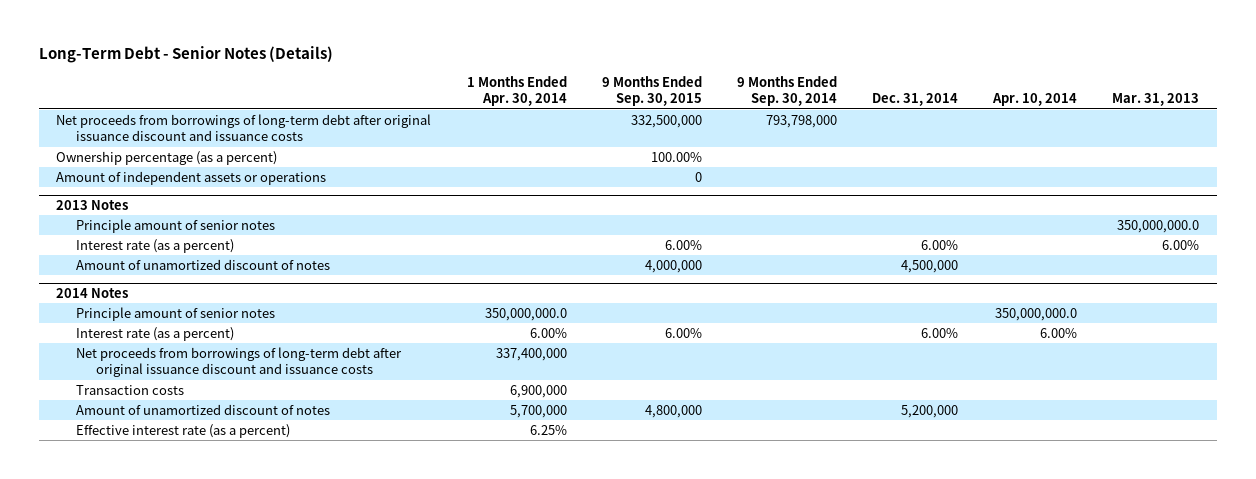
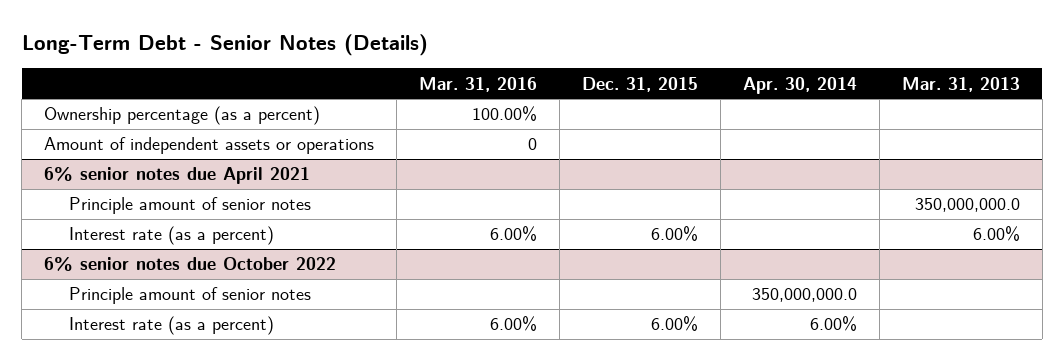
[466,75,567,107] 1 Months Ended Apr. 30, 2014 -> none
[601,75,702,107] 9 Months Ended Sep. 30, 2015 -> none
[736,75,837,107] 9 Months Ended Sep. 30, 2014 -> none
[871,93,958,107] Dec. 31, 2014 -> none
[992,93,1078,107] Apr. 10, 2014 -> none
none -> [419,76,538,92] Mar. 31, 2016
none -> [582,76,699,92] Dec. 31, 2015
none -> [743,76,858,94] Apr. 30, 2014
[56,113,432,142] Net proceeds from borrowings of long-term debt after original issuance discount and issuance costs -> none
[56,200,129,211] 2013 Notes -> [44,167,311,185] 6% senior notes due April 2021
[76,258,331,270] Amount of unamortized discount of notes -> none
[56,288,129,299] 2014 Notes -> [44,257,337,272] 6% senior notes due October 2022
[76,346,403,378] Net proceeds from borrowings of long-term debt after original issuance discount and issuance costs -> none
[76,384,185,395] Transaction costs -> none
[76,403,331,415] Amount of unamortized discount of notes -> none
[76,423,291,438] Effective interest rate (as a percent) -> none

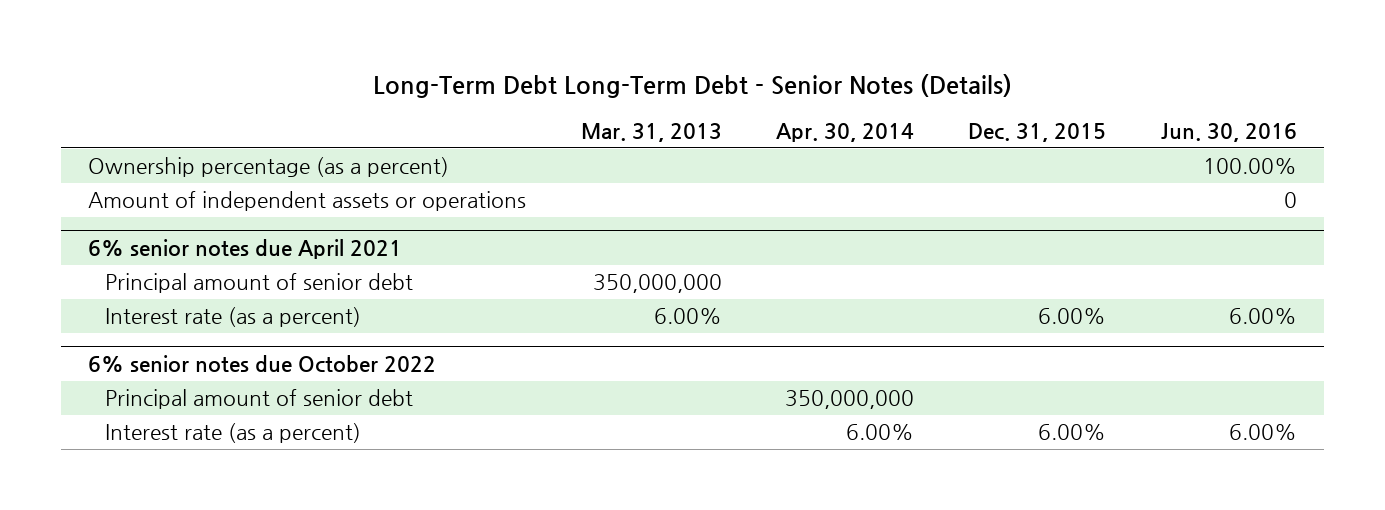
[21,34,428,57] Long-Term Debt - Senior Notes (Details) -> [373,73,1013,98] Long-Term Debt Long-Term Debt - Senior Notes (Details)
[419,76,538,92] Mar. 31, 2016 -> none
none -> [1160,122,1297,142] Jun. 30, 2016
[68,197,311,215] Principle amount of senior notes -> [105,273,414,294] Principal amount of senior debt
[915,198,1021,213] 350,000,000.0 -> [592,274,722,294] 350,000,000
[68,287,311,305] Principle amount of senior notes -> [105,389,414,410] Principal amount of senior debt
[752,288,858,303] 350,000,000.0 -> [784,390,914,410] 350,000,000

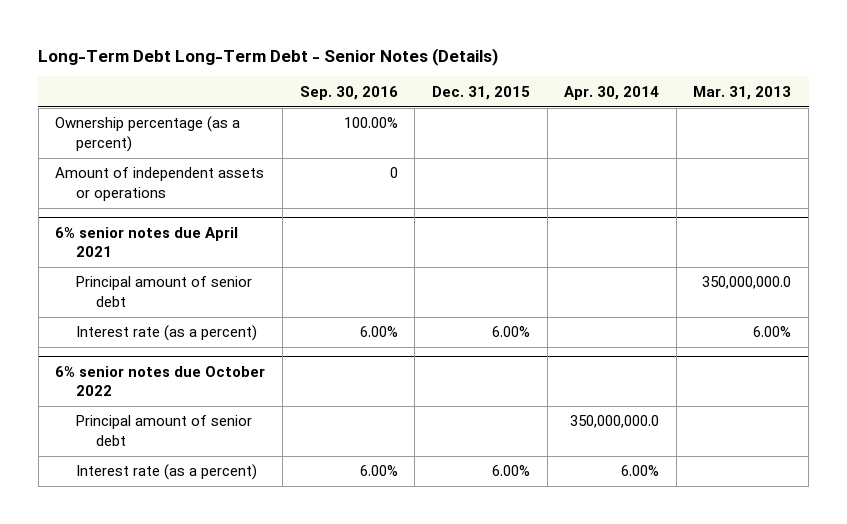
[1160,122,1297,142] Jun. 30, 2016 -> none
none -> [299,85,398,100] Sep. 30, 2016
[592,274,722,294] 350,000,000 -> [702,276,792,290] 350,000,000.0
[784,390,914,410] 350,000,000 -> [570,415,660,429] 350,000,000.0

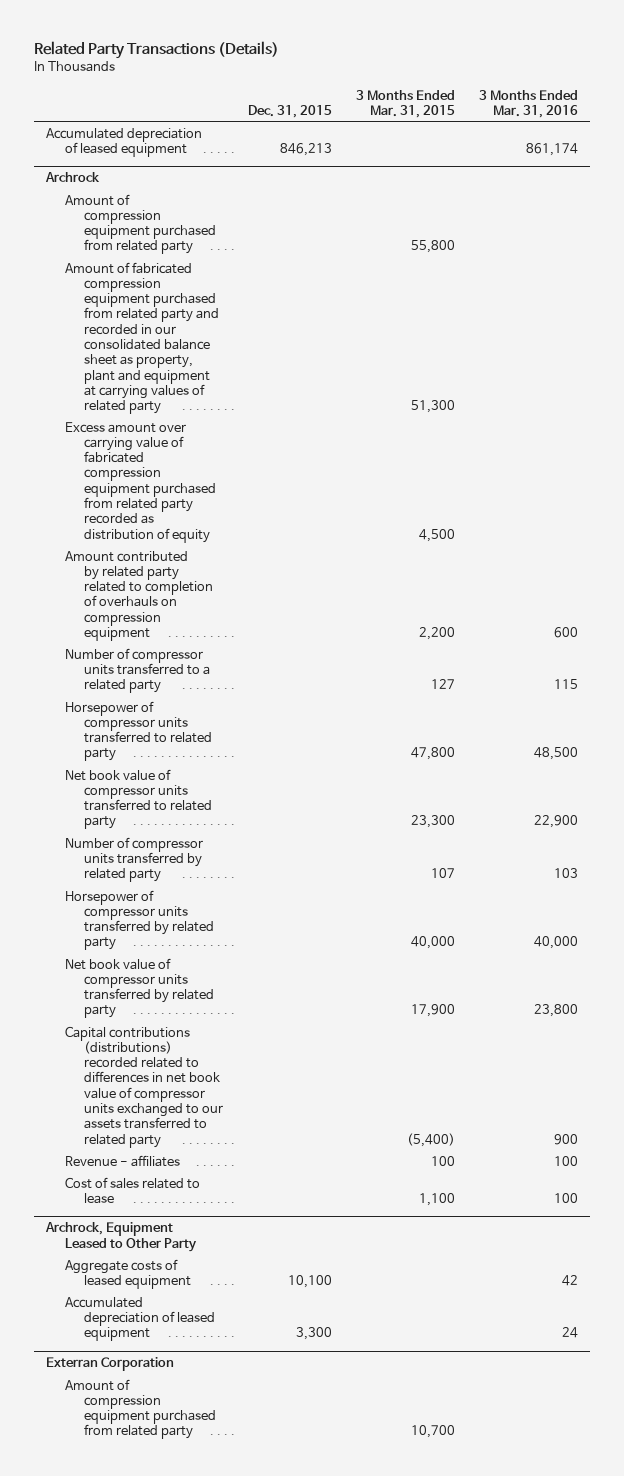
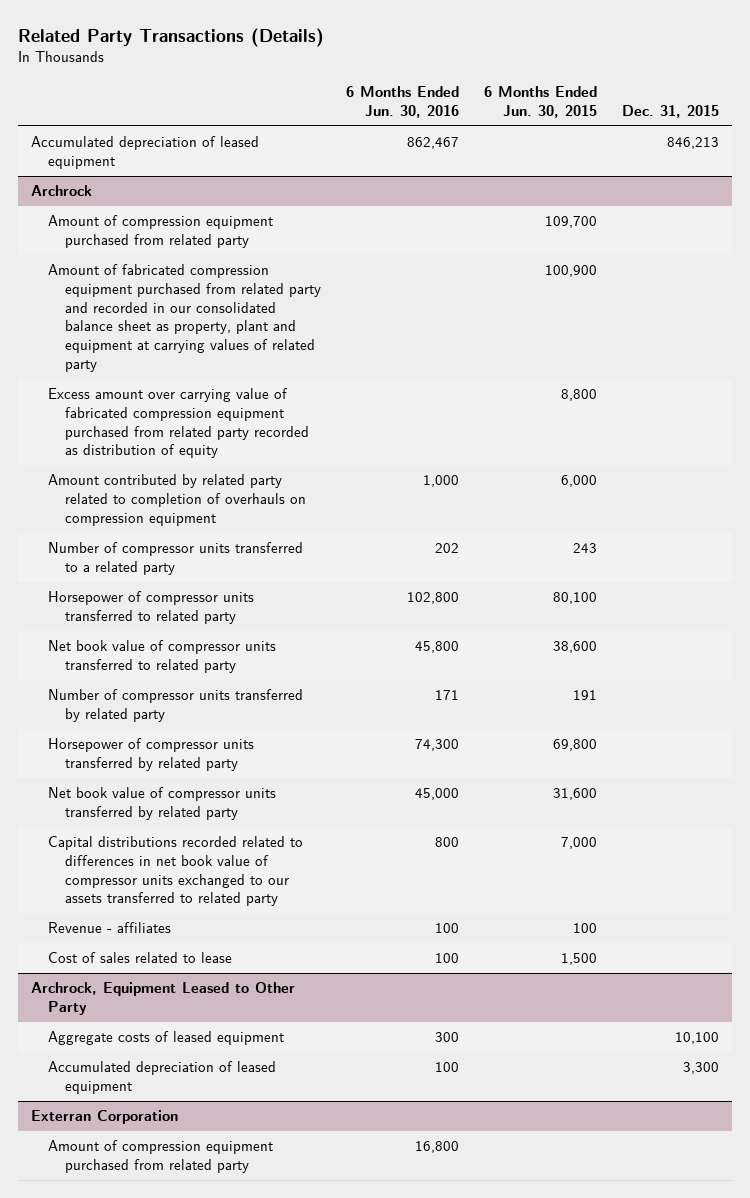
[355,89,455,118] 3 Months Ended Mar. 31, 2015 -> none
[478,89,578,118] 3 Months Ended Mar. 31, 2016 -> none
none -> [345,86,459,118] 6 Months Ended Jun. 30, 2016
none -> [484,86,598,118] 6 Months Ended Jun. 30, 2015
[65,1025,224,1148] Capital contributions (distributions) recorded related to differences in net book value of compressor units exchanged to our assets transferred to related party -> [47,836,303,907] Capital distributions recorded related to differences in net book value of compressor units exchanged to our assets transferred to related party

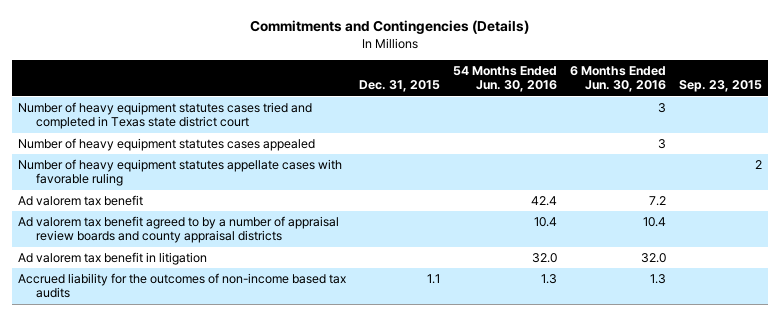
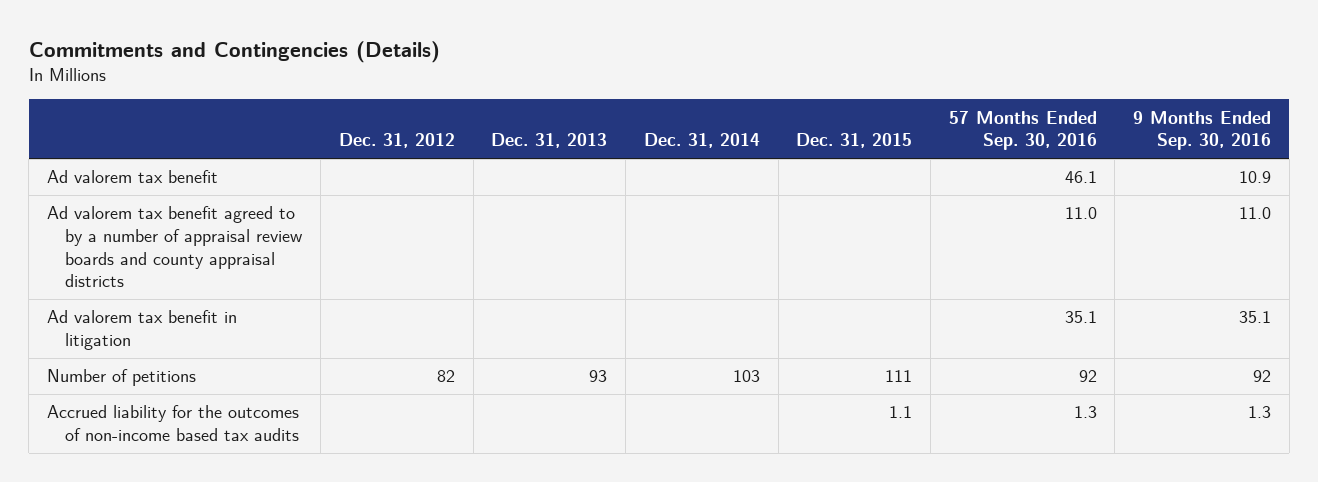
[453,65,558,93] 54 Months Ended Jun. 30, 2016 -> none
[570,65,667,93] 6 Months Ended Jun. 30, 2016 -> none
[679,80,763,93] Sep. 23, 2015 -> none
none -> [338,133,455,149] Dec. 31, 2012
none -> [491,133,608,149] Dec. 31, 2013
none -> [643,133,760,149] Dec. 31, 2014
none -> [948,110,1097,151] 57 Months Ended Sep. 30, 2016
none -> [1133,110,1272,151] 9 Months Ended Sep. 30, 2016
[18,101,313,130] Number of heavy equipment statutes cases tried and completed in Texas state district court -> none
[18,137,316,151] Number of heavy equipment statutes cases appealed -> none
[18,158,343,187] Number of heavy equipment statutes appellate cases with favorable ruling -> none
none -> [46,369,196,387] Number of petitions

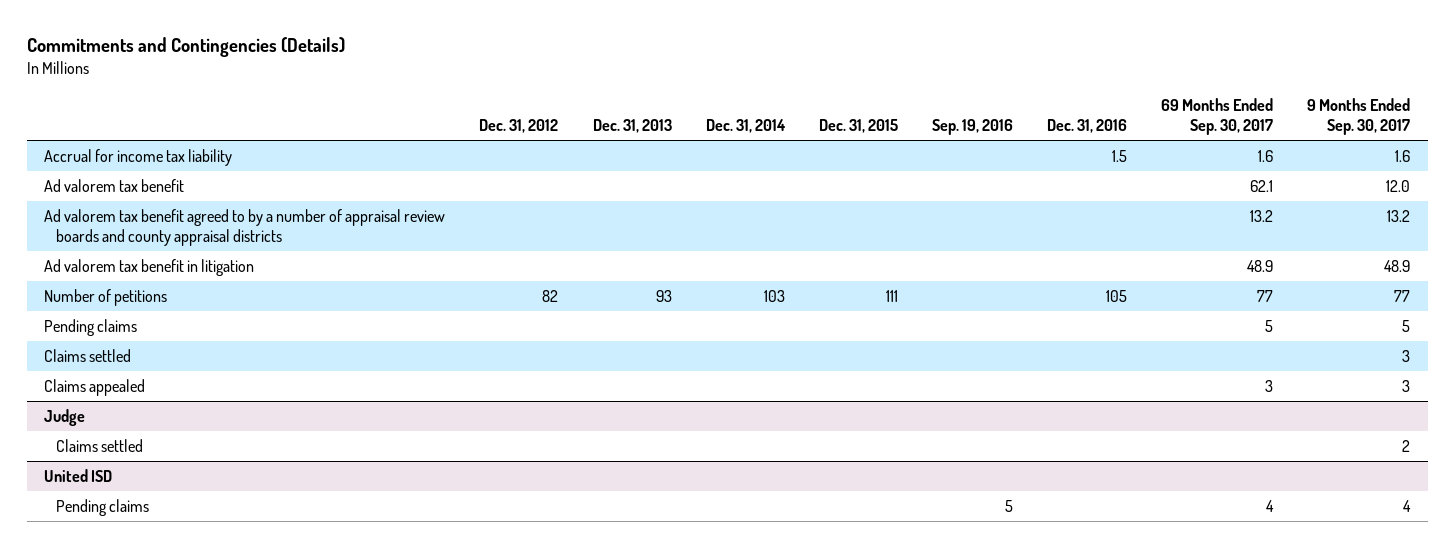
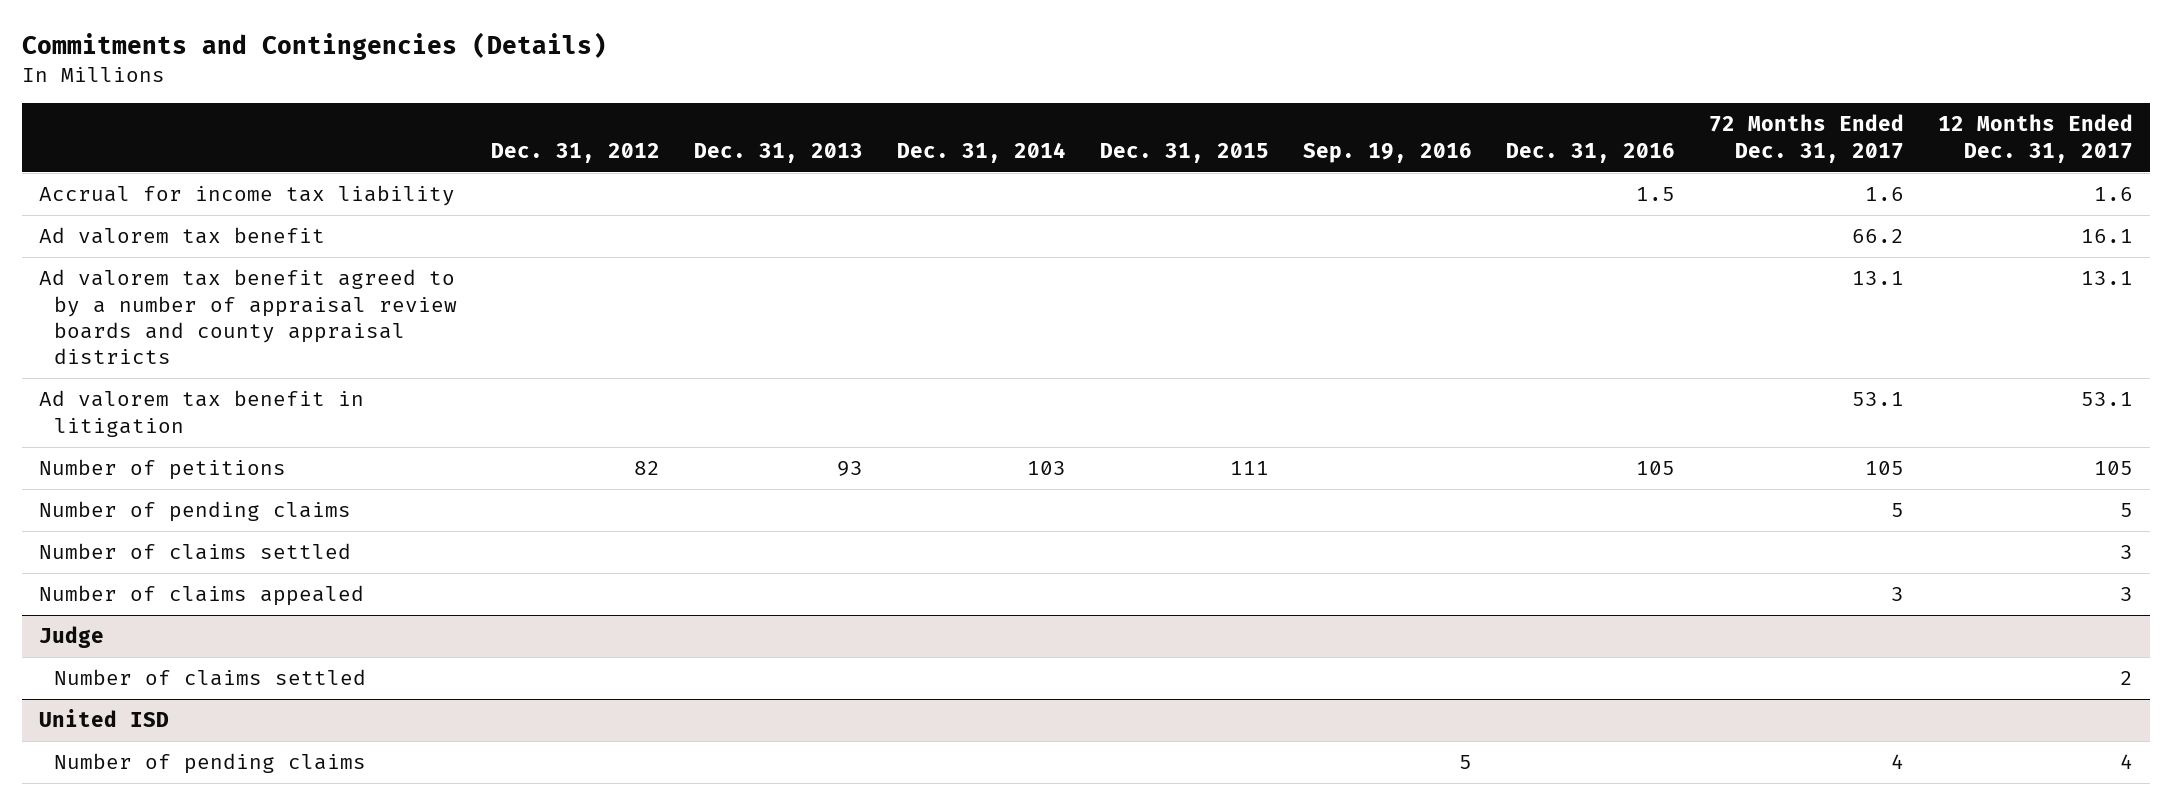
[1161,97,1274,135] 69 Months Ended Sep. 30, 2017 -> none
[1307,97,1411,135] 9 Months Ended Sep. 30, 2017 -> none
none -> [1709,114,1905,163] 72 Months Ended Dec. 31, 2017
none -> [1938,114,2134,163] 12 Months Ended Dec. 31, 2017
[44,318,138,336] Pending claims -> [39,501,352,523] Number of pending claims
[44,348,132,362] Claims settled -> [39,543,352,561] Number of claims settled
[44,378,146,396] Claims appealed -> [39,585,365,607] Number of claims appealed
[56,438,144,452] Claims settled -> [54,669,367,687] Number of claims settled
[56,498,150,516] Pending claims -> [54,753,367,775] Number of pending claims

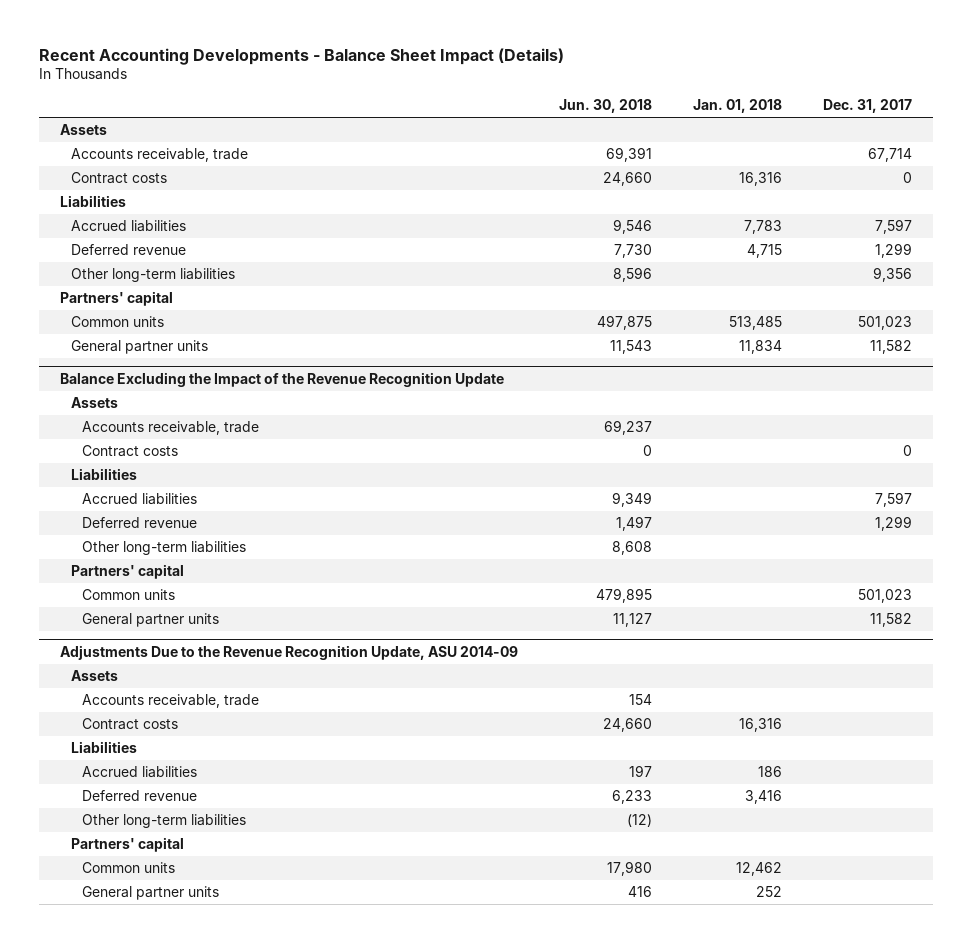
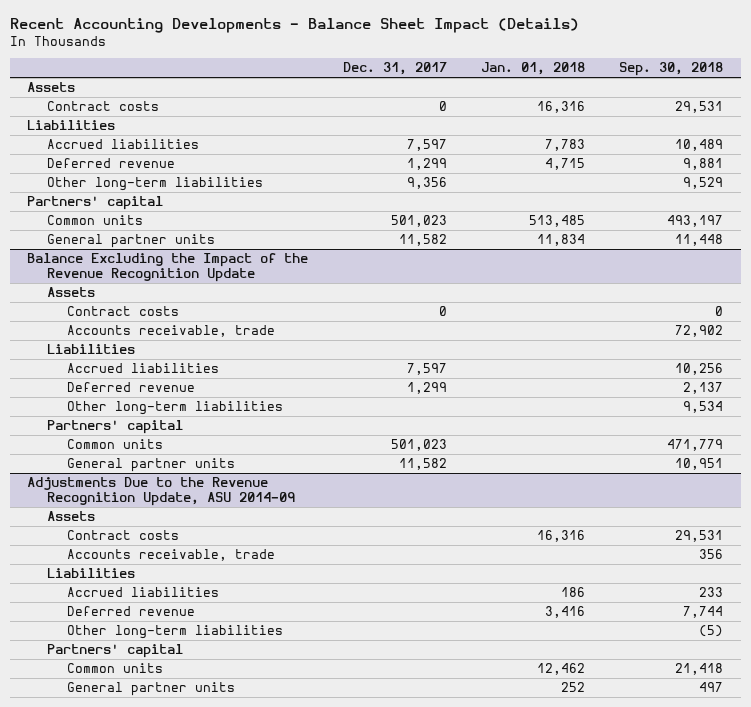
[558,99,652,114] Jun. 30, 2018 -> none
none -> [619,62,724,77] Sep. 30, 2018
[70,148,248,163] Accounts receivable, trade -> none
[81,421,259,436] Accounts receivable, trade -> [66,325,275,338] Accounts receivable, trade
[81,694,259,709] Accounts receivable, trade -> [66,549,275,562] Accounts receivable, trade

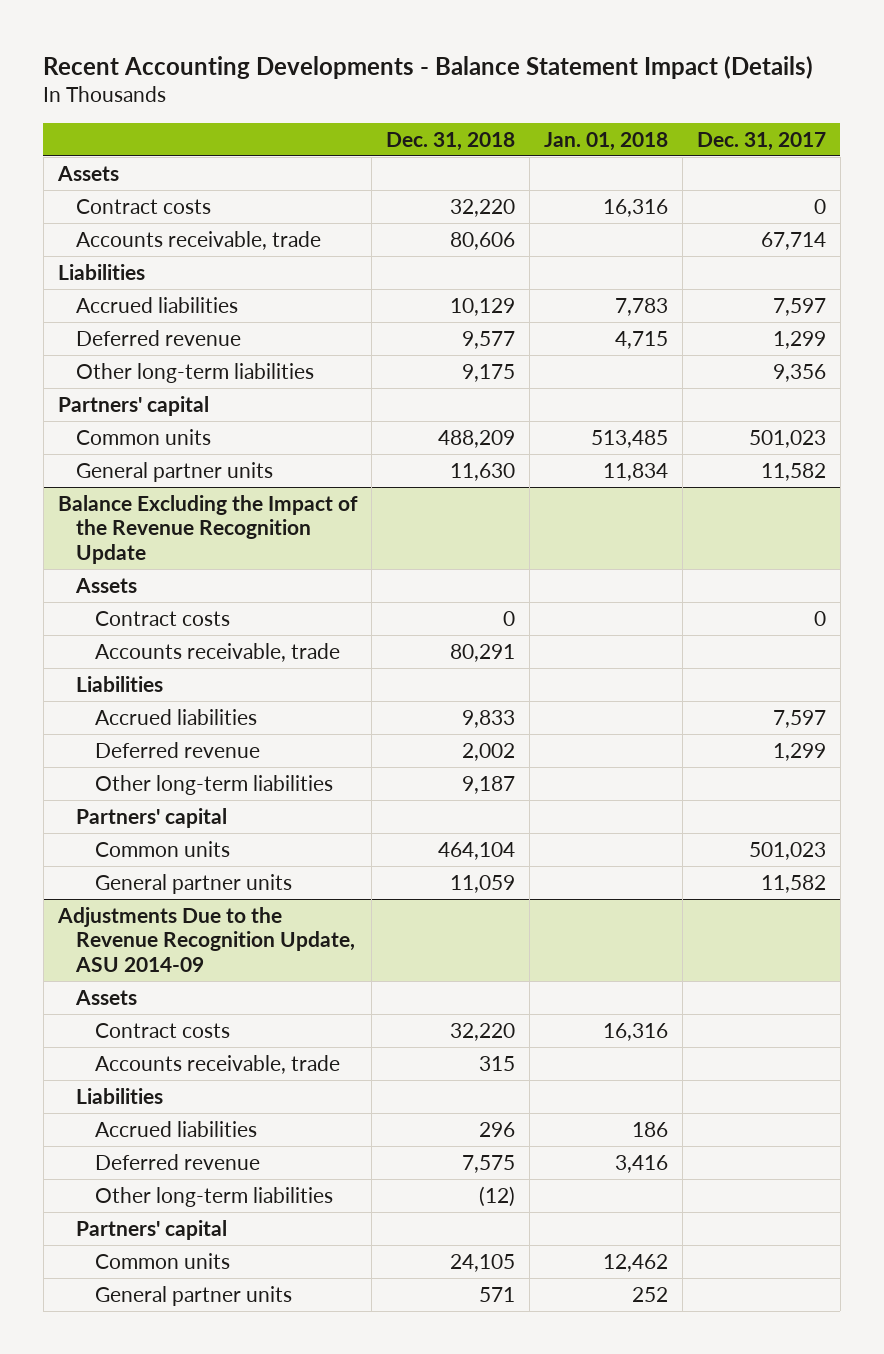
[9,18,579,34] Recent Accounting Developments - Balance Sheet Impact (Details) -> [43,55,814,79] Recent Accounting Developments - Balance Statement Impact (Details)
[619,62,724,77] Sep. 30, 2018 -> none
none -> [386,131,516,151] Dec. 31, 2018
none -> [76,230,322,250] Accounts receivable, trade

